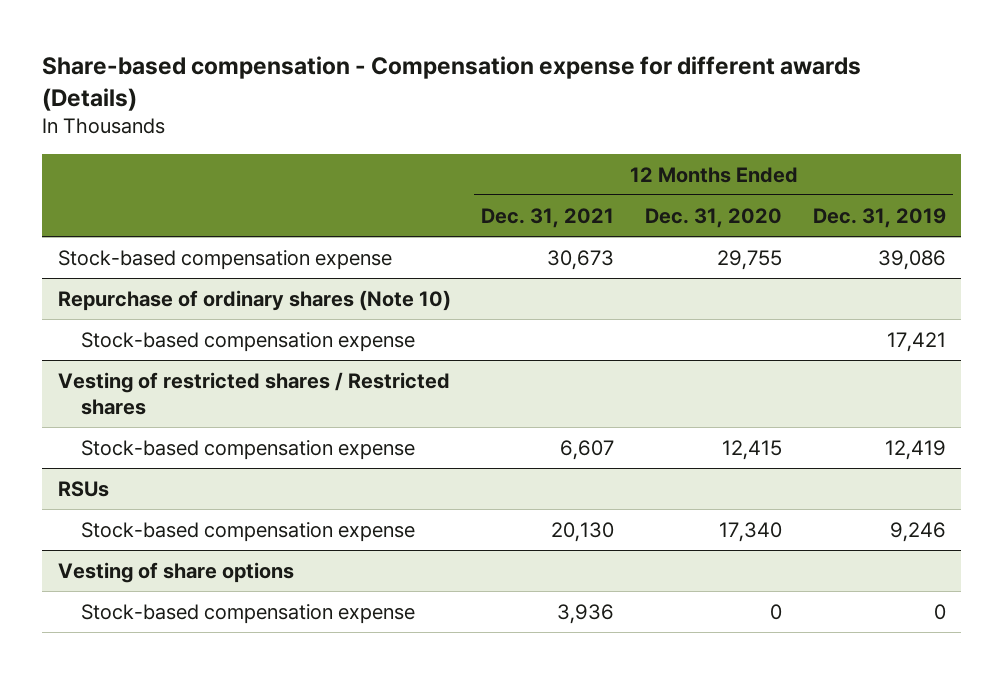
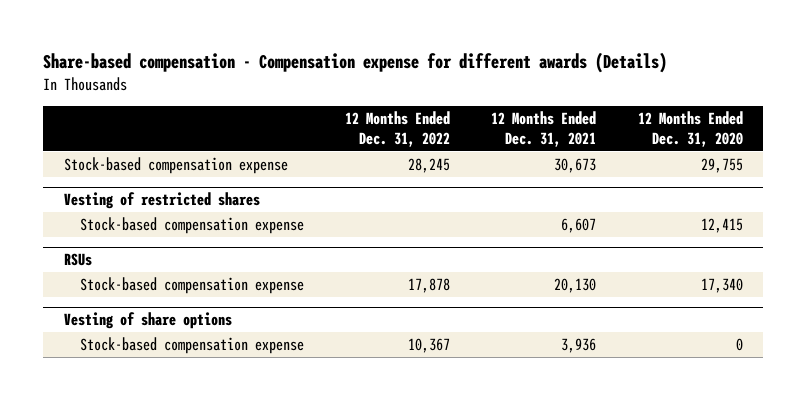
[812,207,946,228] Dec. 31, 2019 -> none
none -> [344,110,450,148] 12 Months Ended Dec. 31, 2022
[57,289,451,311] Repurchase of ordinary shares (Note 10) -> none
[81,331,416,352] Stock-based compensation expense -> none
[57,371,450,415] Vesting of restricted shares / Restricted shares -> [63,192,260,210] Vesting of restricted shares

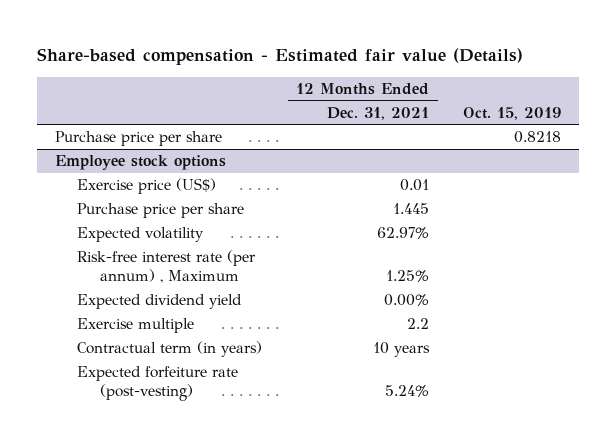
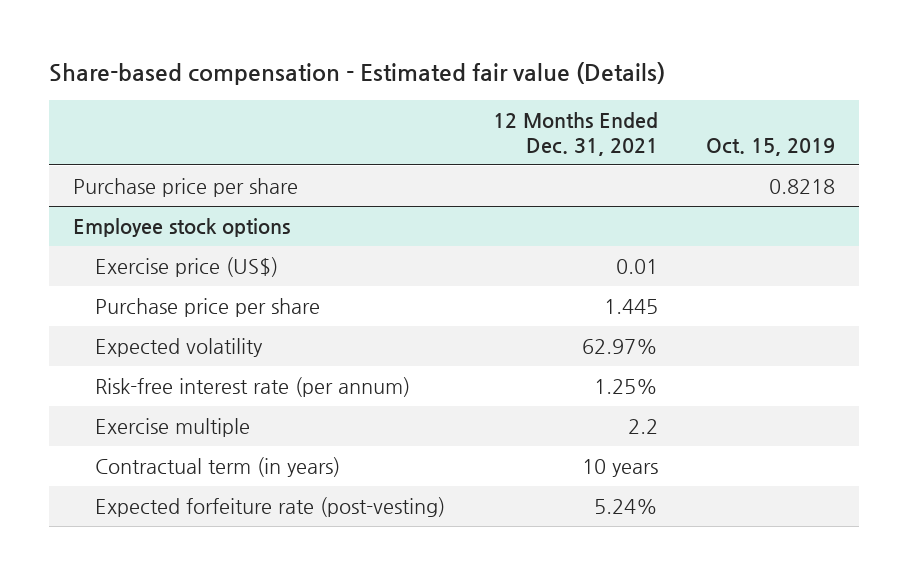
[77,294,243,310] Expected dividend yield -> none
[77,250,257,284] Risk-free interest rate (per annum) , Maximum -> [94,377,410,398] Risk-free interest rate (per annum)

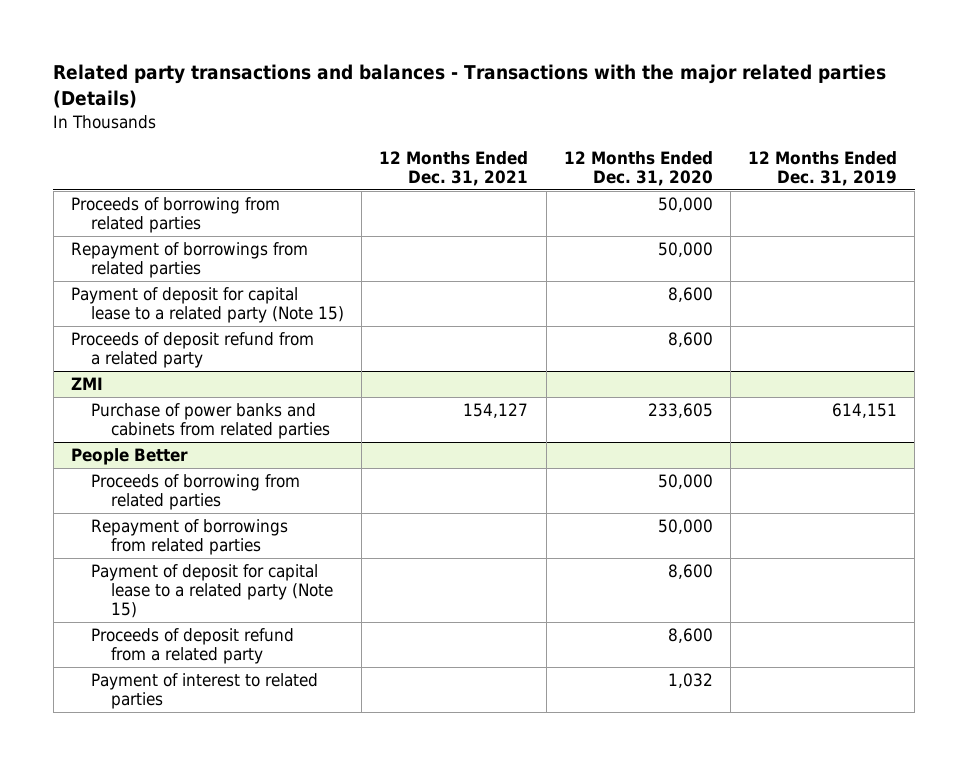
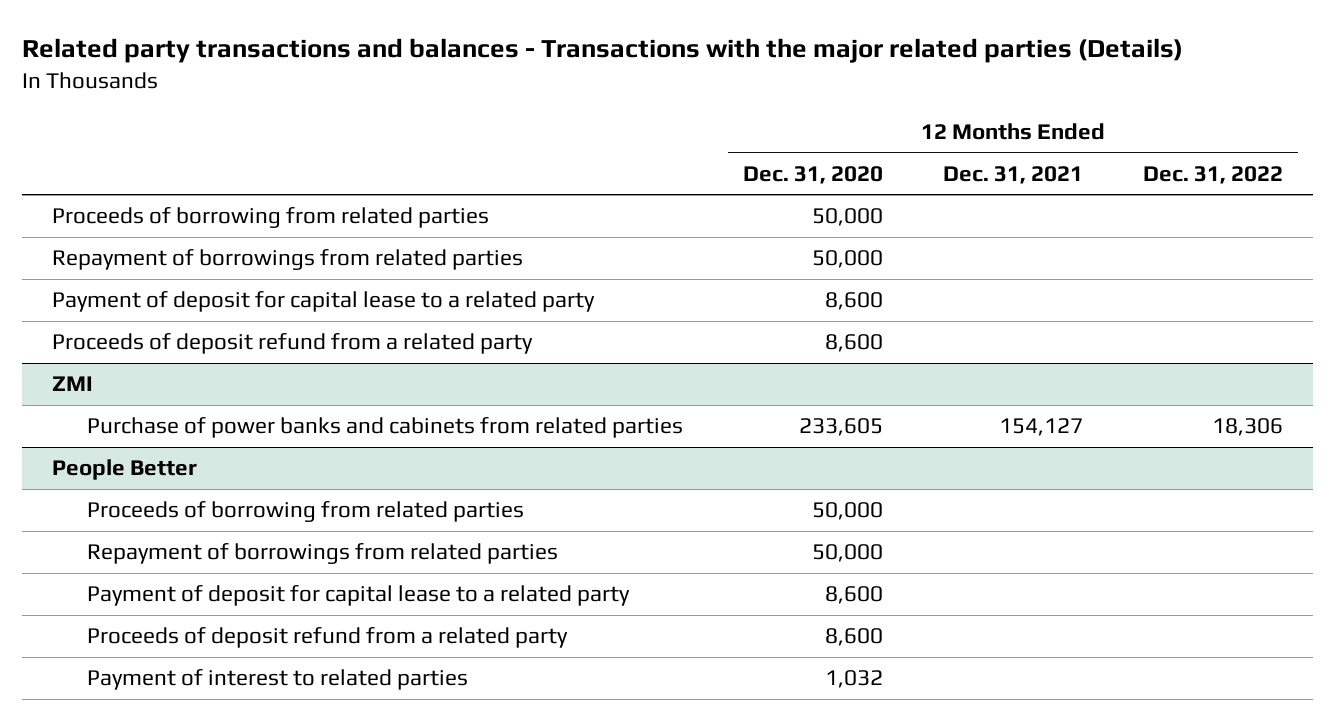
[748,150,898,186] 12 Months Ended Dec. 31, 2019 -> none
none -> [1143,165,1284,184] Dec. 31, 2022
[71,287,344,324] Payment of deposit for capital lease to a related party (Note 15) -> [51,291,595,313] Payment of deposit for capital lease to a related party
[90,564,333,619] Payment of deposit for capital lease to a related party (Note 15) -> [87,585,631,607] Payment of deposit for capital lease to a related party

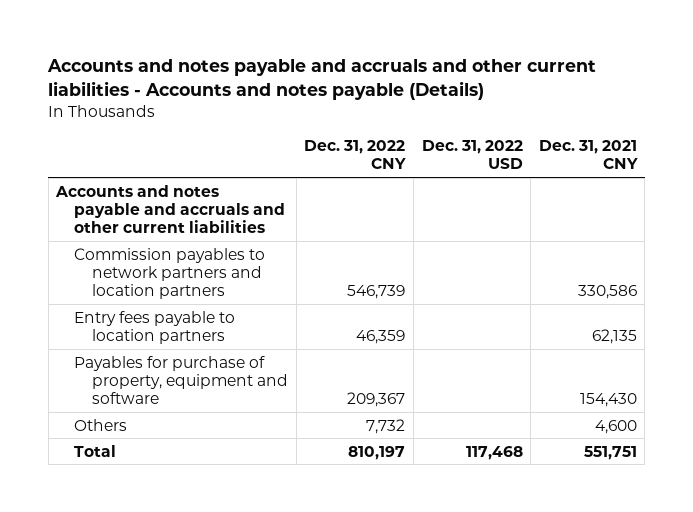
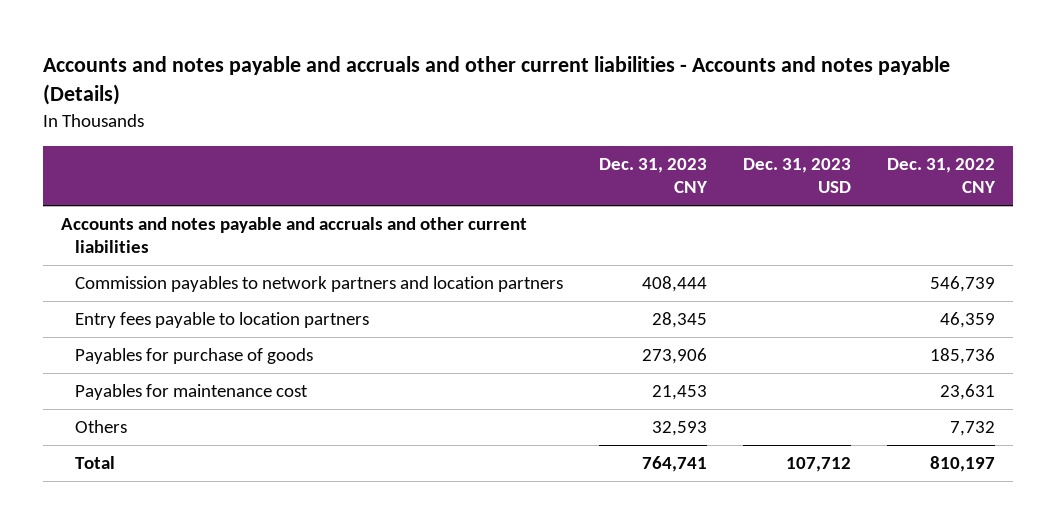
[421,140,523,170] Dec. 31, 2022 USD -> none
[538,140,638,170] Dec. 31, 2021 CNY -> none
none -> [599,158,709,194] Dec. 31, 2023 CNY
none -> [743,158,852,194] Dec. 31, 2023 USD
[74,355,289,405] Payables for purchase of property, equipment and software -> none
none -> [75,348,314,365] Payables for purchase of goods
none -> [75,384,309,401] Payables for maintenance cost

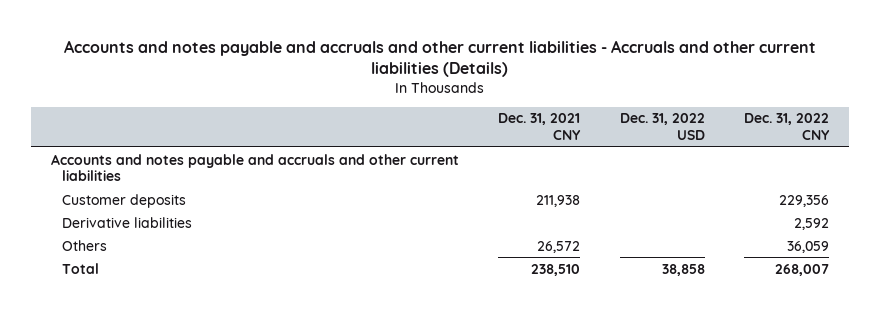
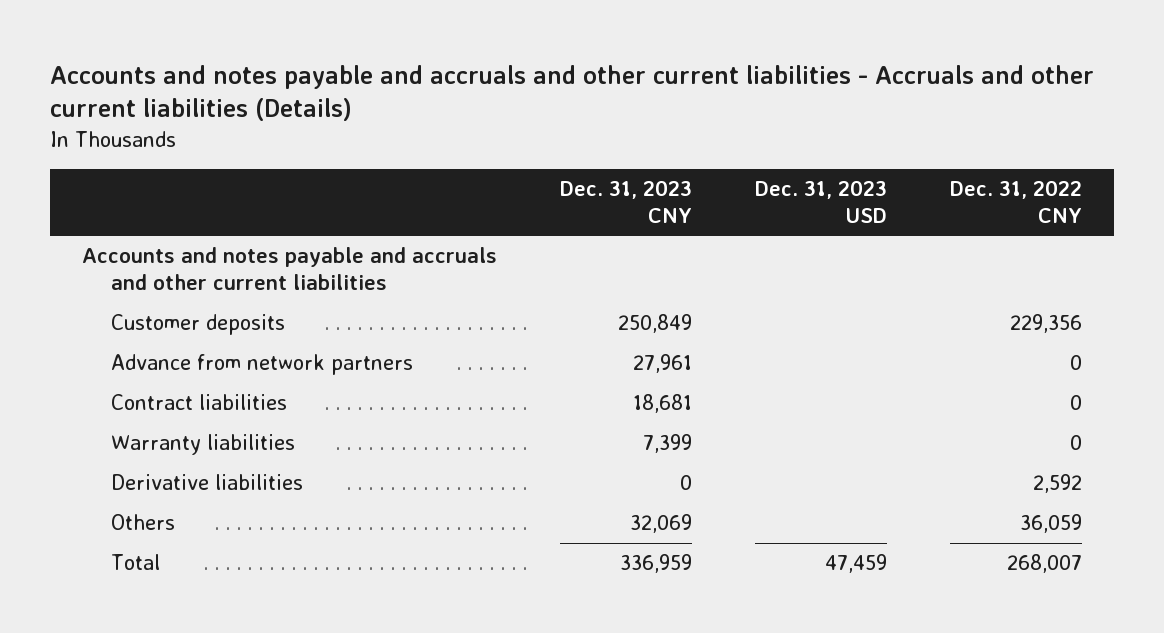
[498,113,582,140] Dec. 31, 2021 CNY -> none
[619,113,705,140] Dec. 31, 2022 USD -> none
none -> [559,179,692,223] Dec. 31, 2023 CNY
none -> [755,179,888,223] Dec. 31, 2023 USD
none -> [110,354,413,376] Advance from network partners
none -> [110,394,287,411] Contract liabilities
none -> [110,434,295,456] Warranty liabilities

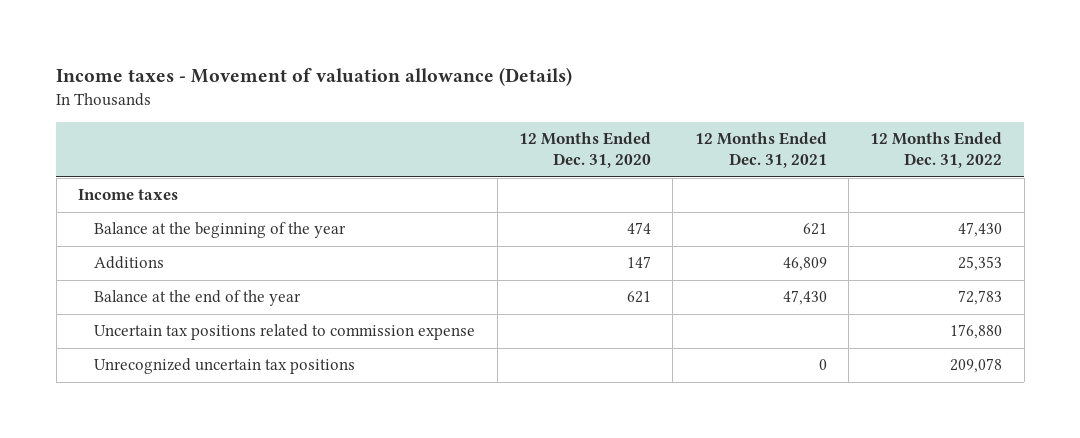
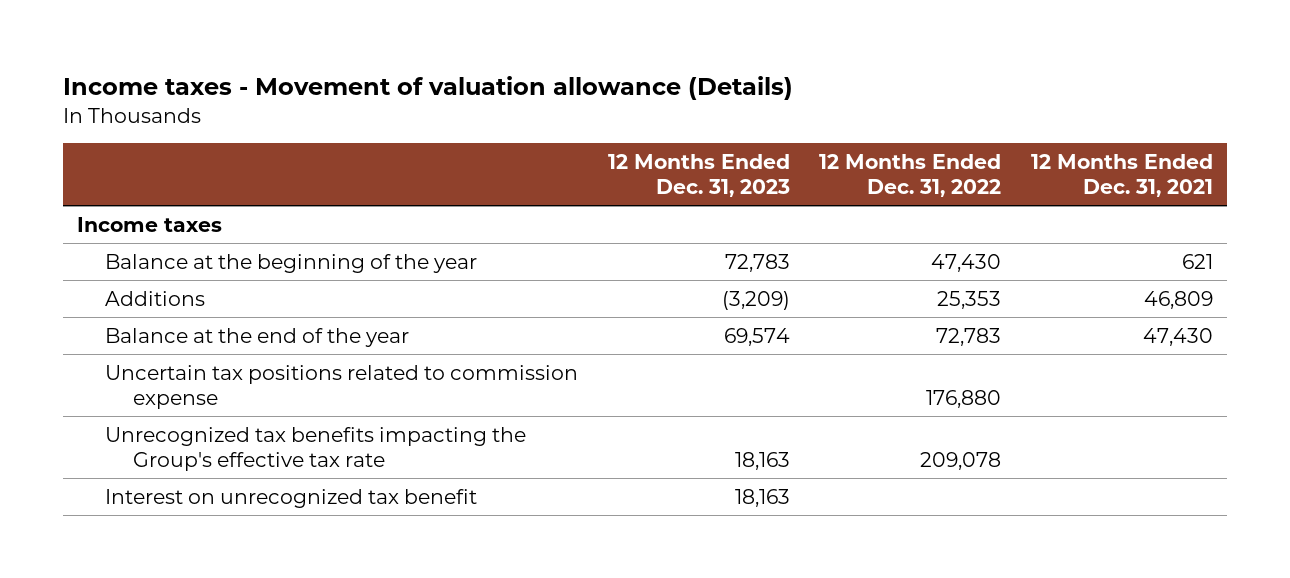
[519,132,652,169] 12 Months Ended Dec. 31, 2020 -> none
none -> [607,154,790,198] 12 Months Ended Dec. 31, 2023
[94,358,356,375] Unrecognized uncertain tax positions -> none
none -> [105,426,527,471] Unrecognized tax benefits impacting the Group's effective tax rate
none -> [105,488,478,508] Interest on unrecognized tax benefit

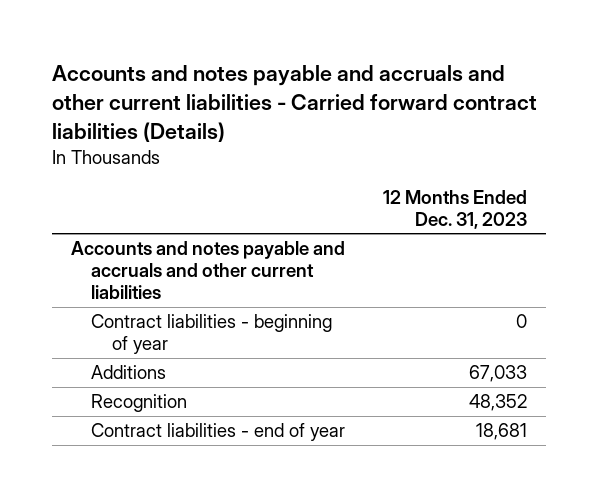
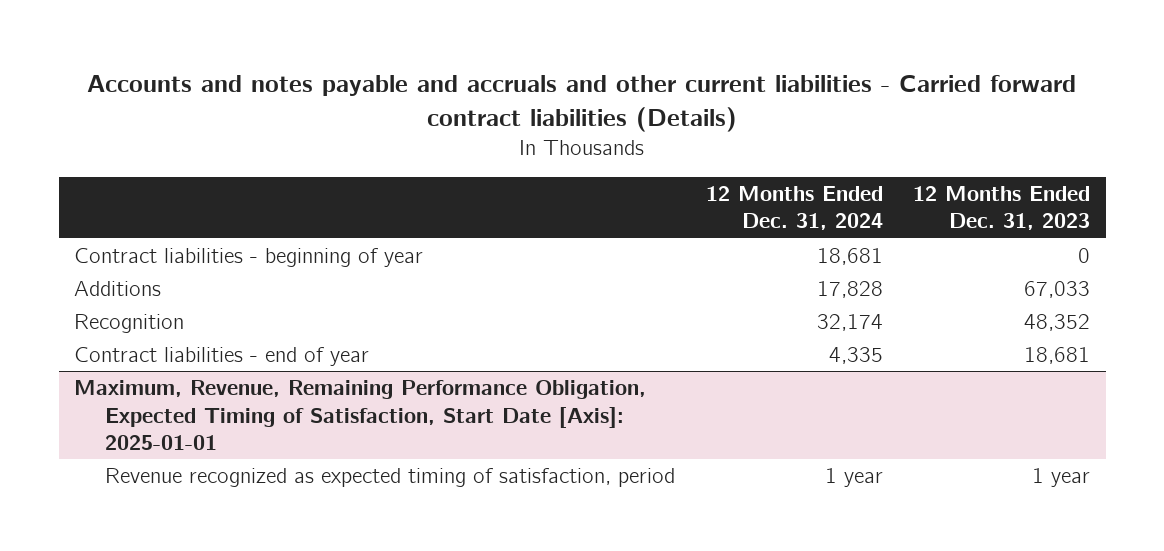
none -> [705,185,883,231] 12 Months Ended Dec. 31, 2024
[70,241,345,300] Accounts and notes payable and accruals and other current liabilities -> none
none -> [73,380,646,451] Maximum, Revenue, Remaining Performance Obligation, Expected Timing of Satisfaction, Start Date [Axis]: 2025-01-01
none -> [105,468,676,488] Revenue recognized as expected timing of satisfaction, period

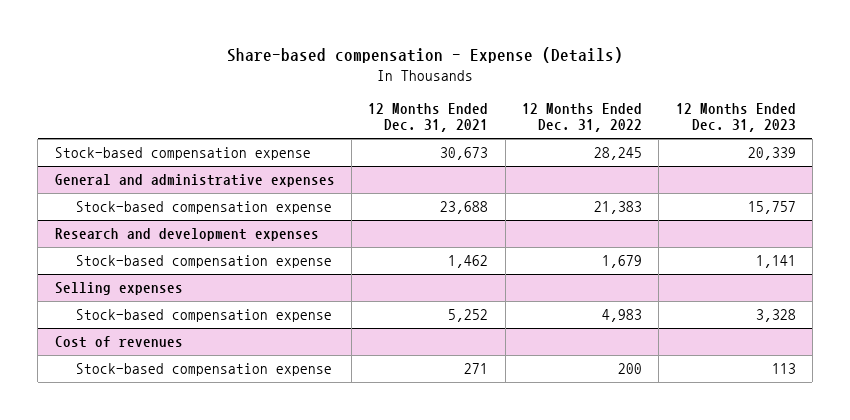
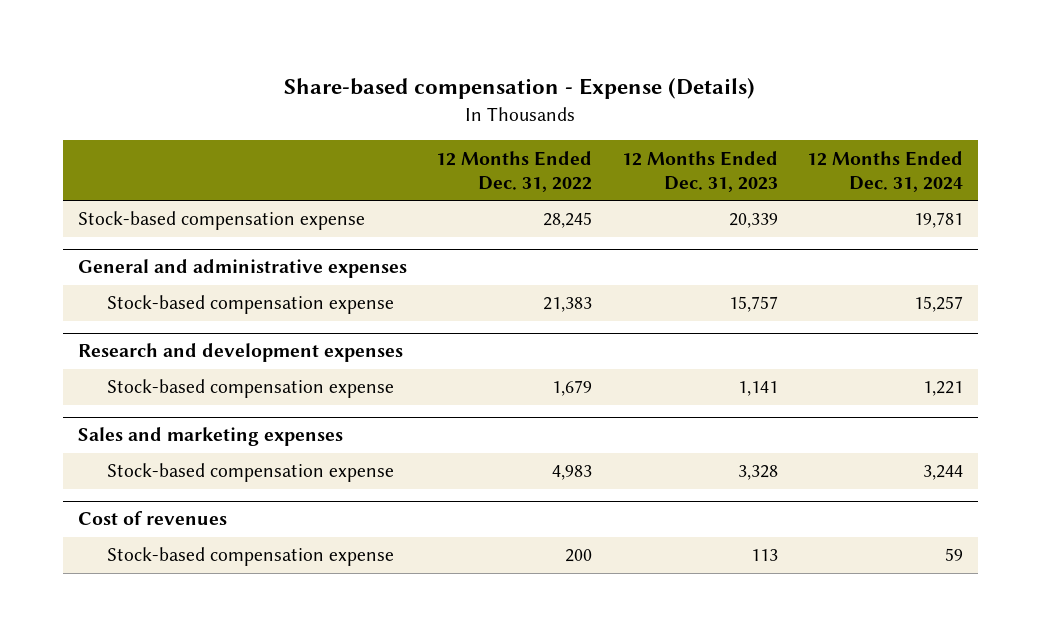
[368,102,489,133] 12 Months Ended Dec. 31, 2021 -> none
none -> [806,150,963,192] 12 Months Ended Dec. 31, 2024
[54,282,183,296] Selling expenses -> [77,427,343,447] Sales and marketing expenses

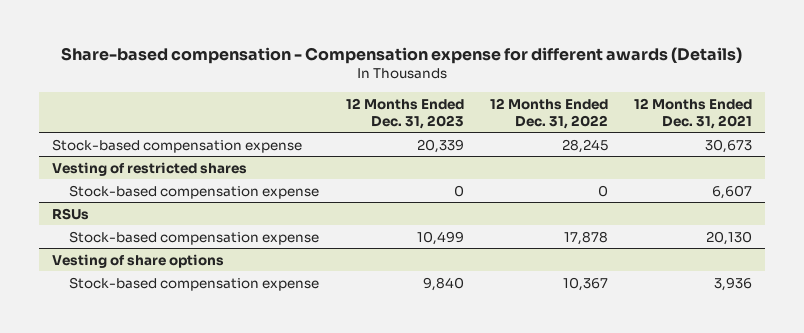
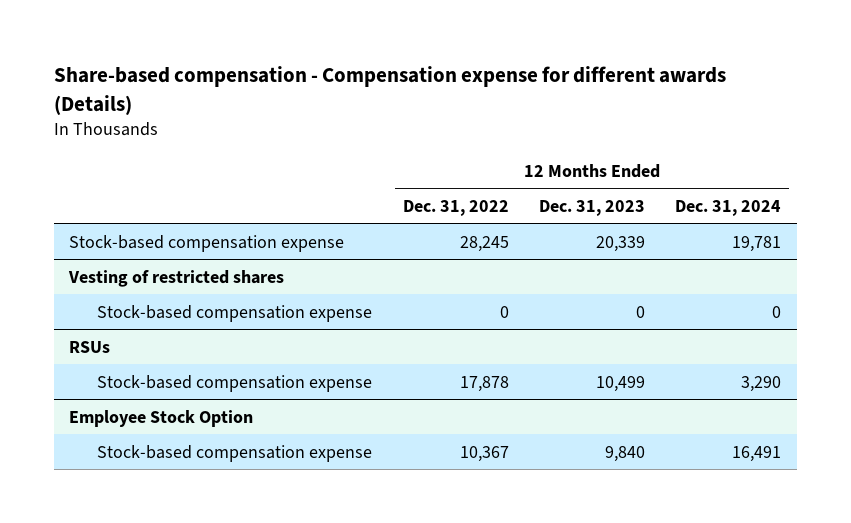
[634,97,753,129] 12 Months Ended Dec. 31, 2021 -> none
none -> [675,199,782,216] Dec. 31, 2024
[51,253,224,268] Vesting of share options -> [69,409,254,427] Employee Stock Option

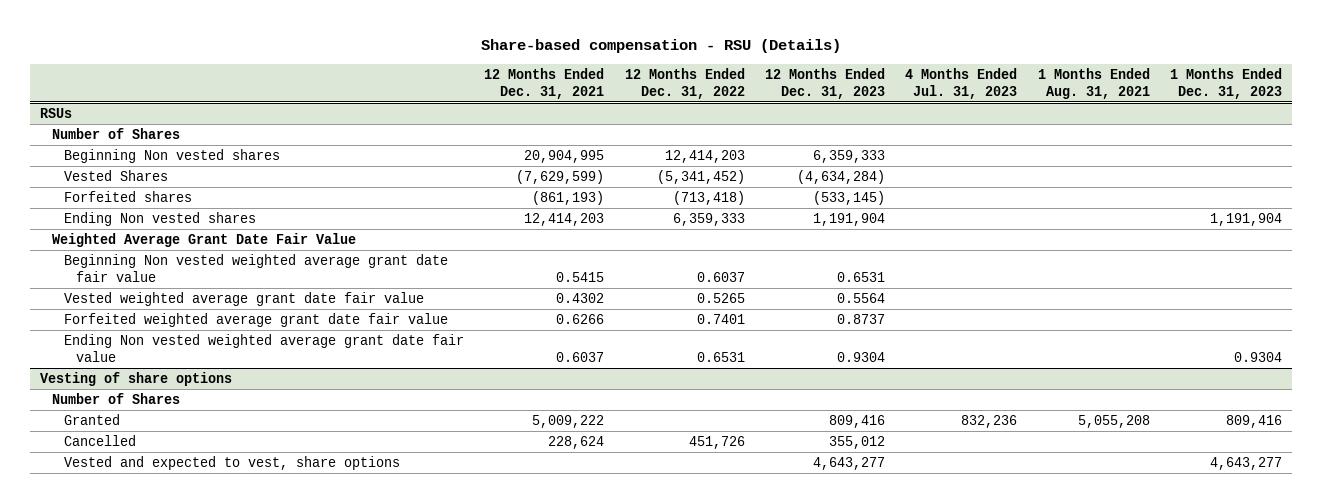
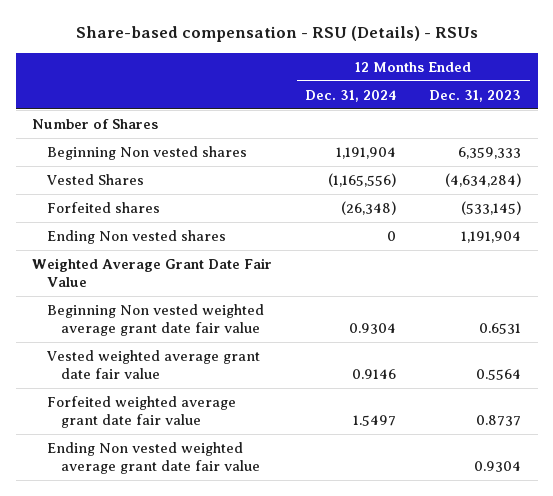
[480,39,841,54] Share-based compensation - RSU (Details) -> [75,26,478,43] Share-based compensation - RSU (Details) - RSUs
[484,67,605,99] 12 Months Ended Dec. 31, 2021 -> none
[624,67,745,99] 12 Months Ended Dec. 31, 2022 -> none
[905,67,1018,99] 4 Months Ended Jul. 31, 2023 -> none
[1037,67,1150,99] 1 Months Ended Aug. 31, 2021 -> none
[1170,67,1283,99] 1 Months Ended Dec. 31, 2023 -> none
none -> [305,89,397,102] Dec. 31, 2024
[39,108,72,119] RSUs -> none
[39,372,232,387] Vesting of share options -> none
[51,393,180,405] Number of Shares -> none
[64,414,121,426] Granted -> none
[64,435,137,447] Cancelled -> none
[64,456,401,471] Vested and expected to vest, share options -> none

